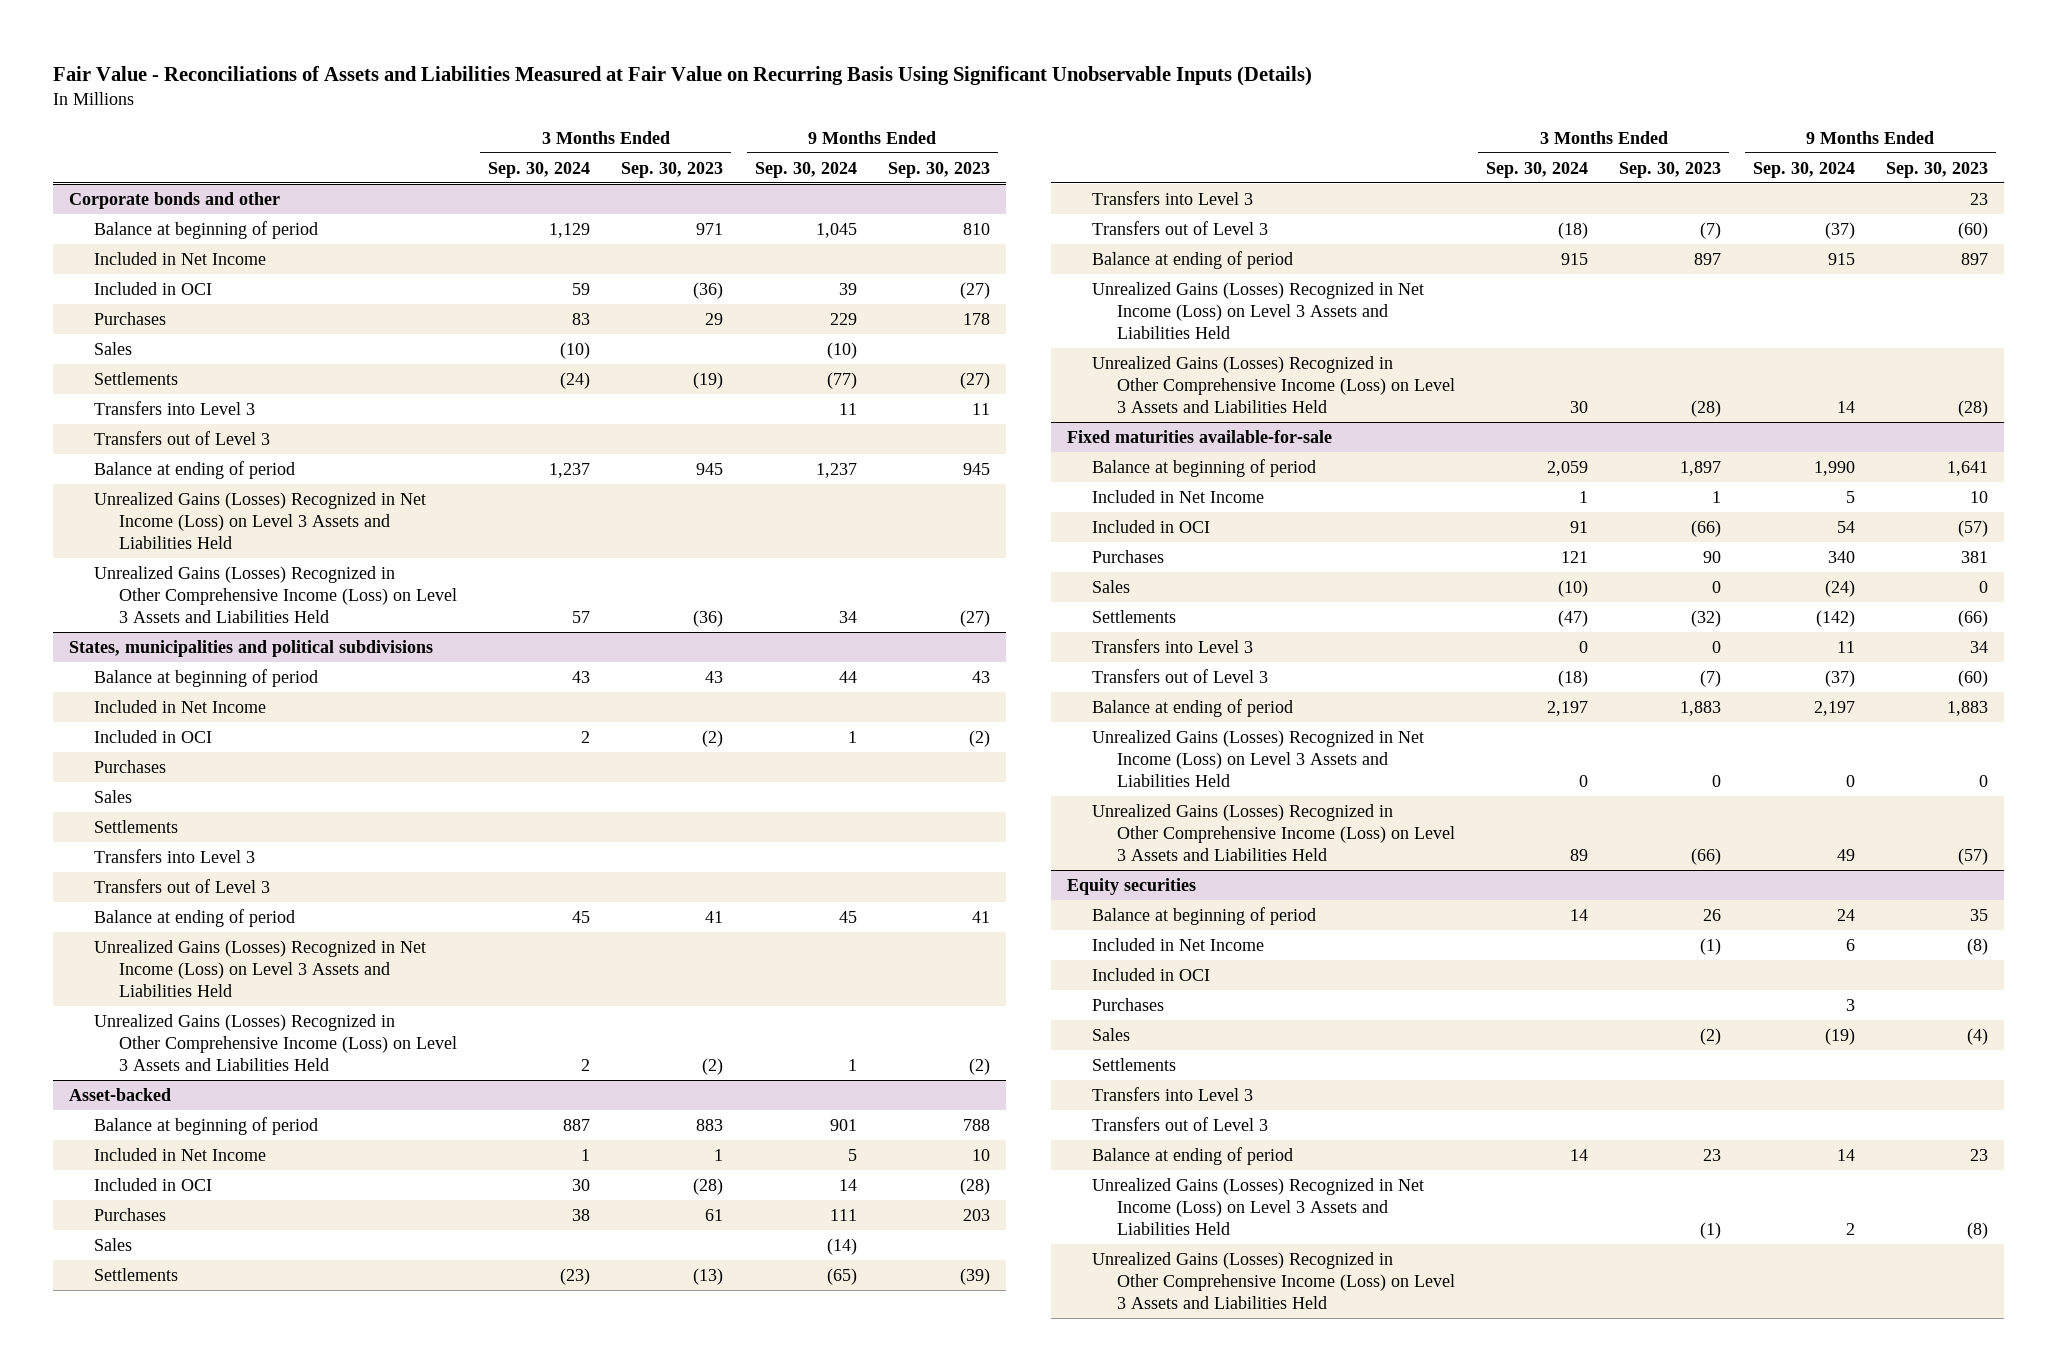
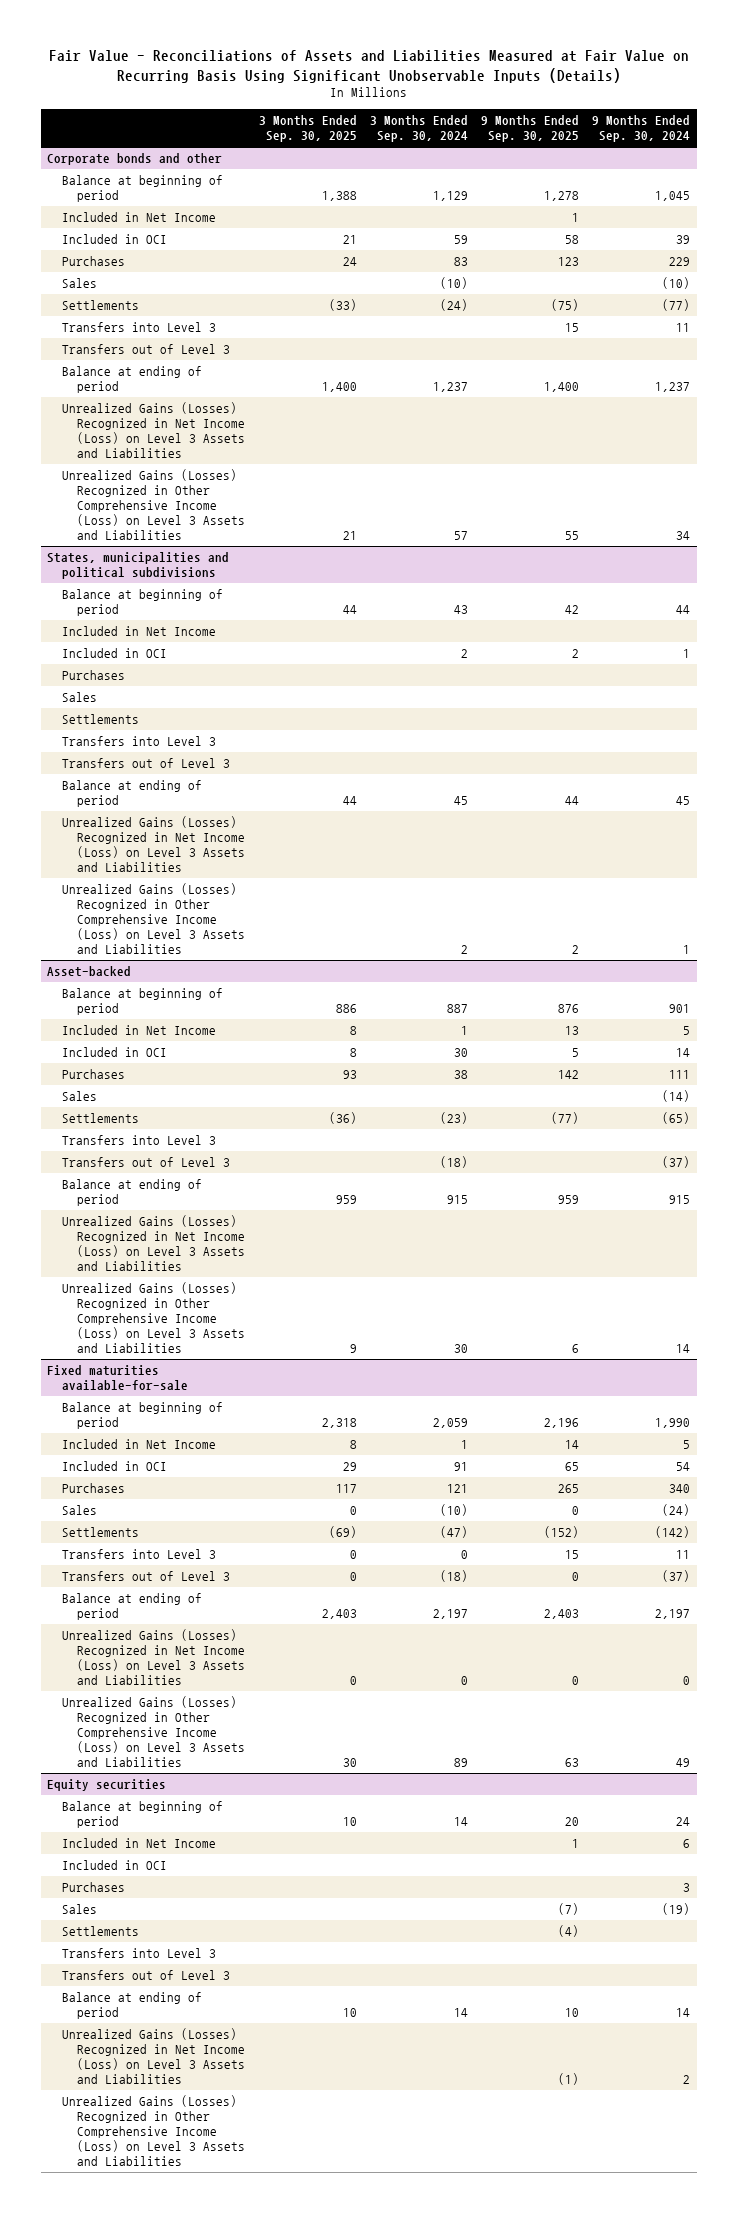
[621,161,724,178] Sep. 30, 2023 -> none
[888,161,991,178] Sep. 30, 2023 -> none
none -> [258,115,357,143] 3 Months Ended Sep. 30, 2025
none -> [480,115,579,143] 9 Months Ended Sep. 30, 2025
[93,491,426,550] Unrealized Gains (Losses) Recognized in Net Income (Loss) on Level 3 Assets and Liabilities Held -> [62,402,246,459] Unrealized Gains (Losses) Recognized in Net Income (Loss) on Level 3 Assets and Liabilities
[93,565,457,624] Unrealized Gains (Losses) Recognized in Other Comprehensive Income (Loss) on Level 3 Assets and Liabilities Held -> [62,469,246,541] Unrealized Gains (Losses) Recognized in Other Comprehensive Income (Loss) on Level 3 Assets and Liabilities
[93,939,426,998] Unrealized Gains (Losses) Recognized in Net Income (Loss) on Level 3 Assets and Liabilities Held -> [62,816,246,873] Unrealized Gains (Losses) Recognized in Net Income (Loss) on Level 3 Assets and Liabilities
[93,1013,457,1072] Unrealized Gains (Losses) Recognized in Other Comprehensive Income (Loss) on Level 3 Assets and Liabilities Held -> [62,883,246,955] Unrealized Gains (Losses) Recognized in Other Comprehensive Income (Loss) on Level 3 Assets and Liabilities
[1091,281,1424,340] Unrealized Gains (Losses) Recognized in Net Income (Loss) on Level 3 Assets and Liabilities Held -> [62,1215,246,1272] Unrealized Gains (Losses) Recognized in Net Income (Loss) on Level 3 Assets and Liabilities
[1091,355,1455,414] Unrealized Gains (Losses) Recognized in Other Comprehensive Income (Loss) on Level 3 Assets and Liabilities Held -> [62,1282,246,1354] Unrealized Gains (Losses) Recognized in Other Comprehensive Income (Loss) on Level 3 Assets and Liabilities
[1091,729,1424,788] Unrealized Gains (Losses) Recognized in Net Income (Loss) on Level 3 Assets and Liabilities Held -> [62,1629,246,1686] Unrealized Gains (Losses) Recognized in Net Income (Loss) on Level 3 Assets and Liabilities
[1091,803,1455,862] Unrealized Gains (Losses) Recognized in Other Comprehensive Income (Loss) on Level 3 Assets and Liabilities Held -> [62,1696,246,1768] Unrealized Gains (Losses) Recognized in Other Comprehensive Income (Loss) on Level 3 Assets and Liabilities
[1091,1177,1424,1236] Unrealized Gains (Losses) Recognized in Net Income (Loss) on Level 3 Assets and Liabilities Held -> [62,2028,246,2085] Unrealized Gains (Losses) Recognized in Net Income (Loss) on Level 3 Assets and Liabilities
[1091,1251,1455,1310] Unrealized Gains (Losses) Recognized in Other Comprehensive Income (Loss) on Level 3 Assets and Liabilities Held -> [62,2095,246,2167] Unrealized Gains (Losses) Recognized in Other Comprehensive Income (Loss) on Level 3 Assets and Liabilities

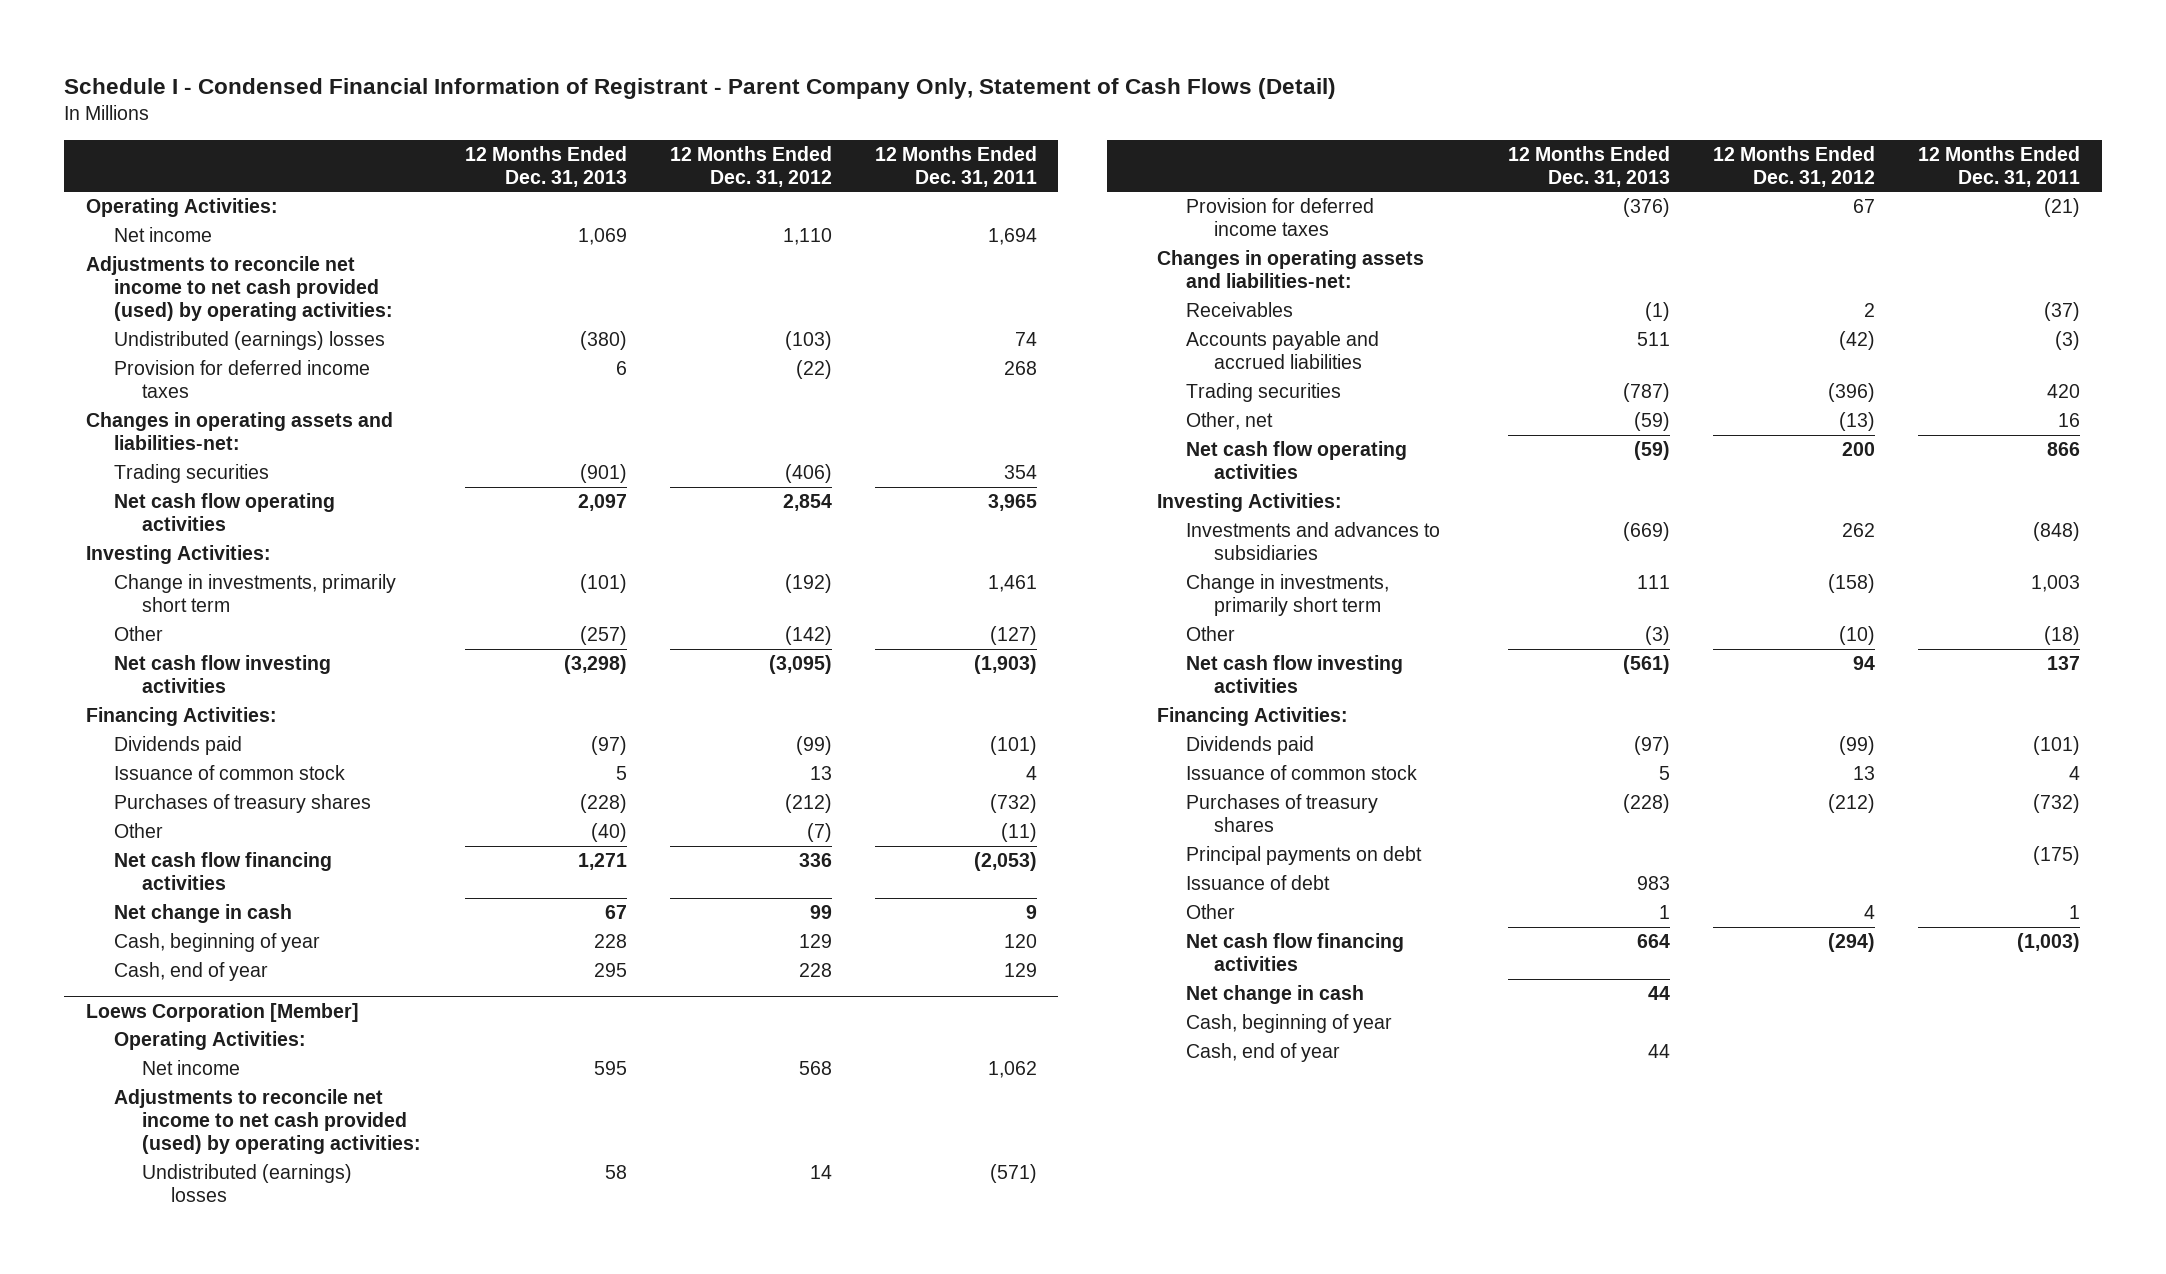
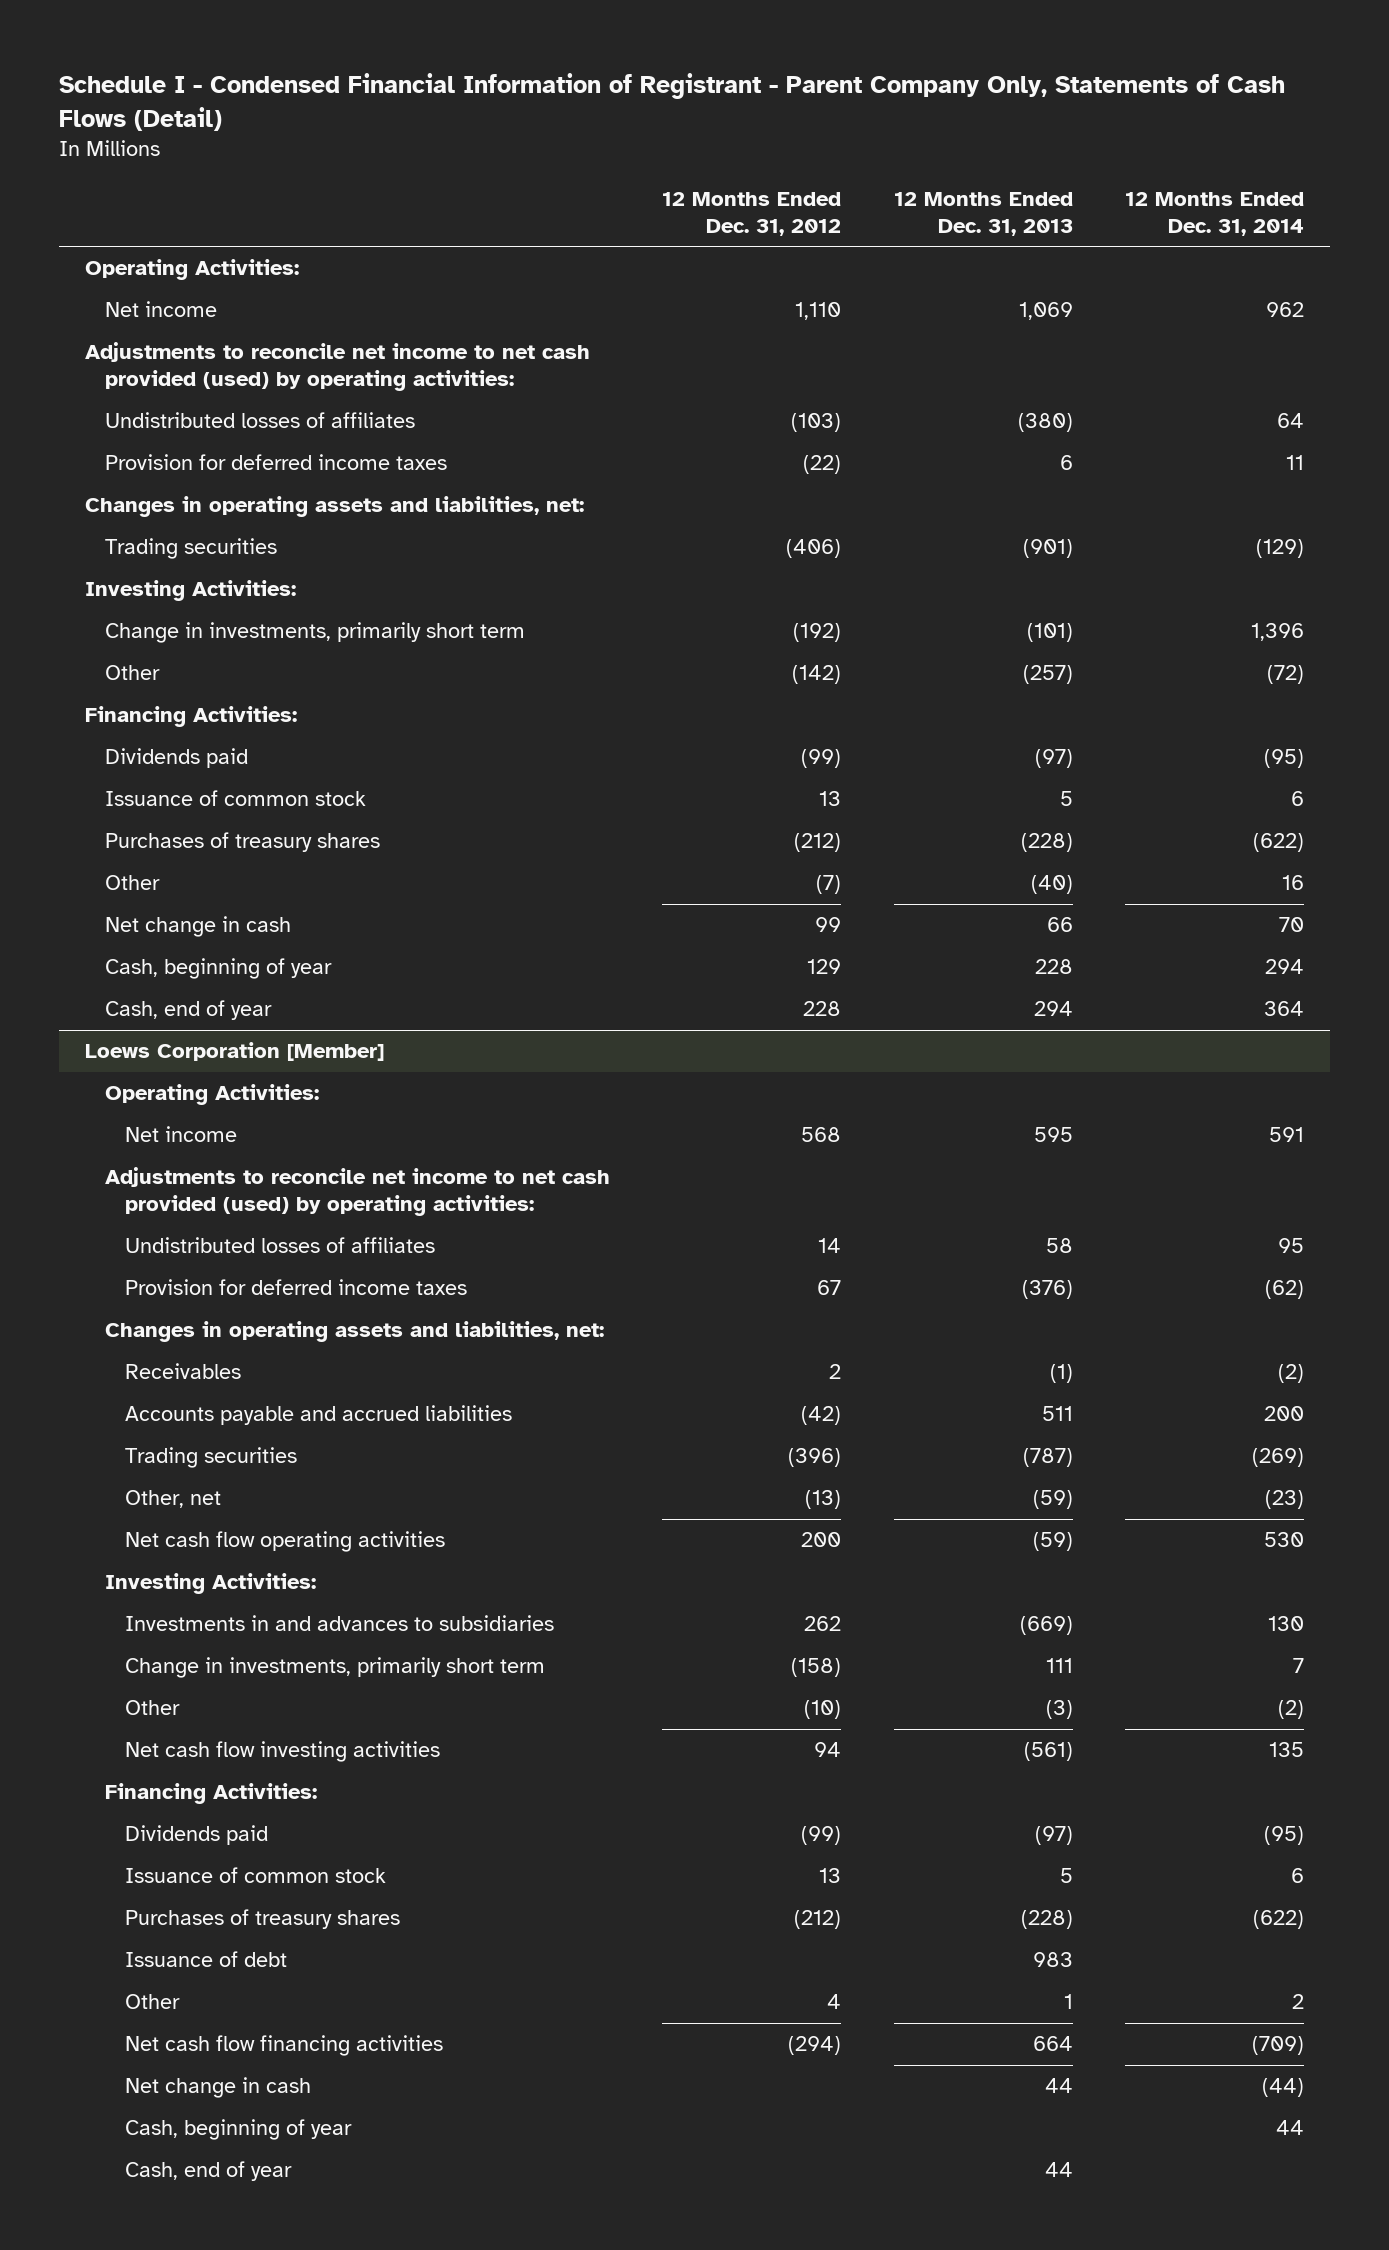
[63,78,1336,100] Schedule I - Condensed Financial Information of Registrant - Parent Company Only, Statement of Cash Flows (Detail) -> [59,72,1286,131] Schedule I - Condensed Financial Information of Registrant - Parent Company Only, Statements of Cash Flows (Detail)
[874,145,1037,187] 12 Months Ended Dec. 31, 2011 -> none
none -> [1124,191,1304,236] 12 Months Ended Dec. 31, 2014
[114,331,386,351] Undistributed (earnings) losses -> [105,412,416,429] Undistributed losses of affiliates
[85,412,393,450] Changes in operating assets and liabilities-net: -> [85,496,585,518] Changes in operating assets and liabilities, net:
[114,493,336,531] Net cash flow operating activities -> none
[114,655,332,693] Net cash flow investing activities -> none
[114,852,333,890] Net cash flow financing activities -> none
[604,905,627,920] 67 -> [1046,917,1073,933] 66
[593,963,627,978] 295 -> [1033,1001,1073,1017] 294
[142,1164,353,1202] Undistributed (earnings) losses -> [125,1237,436,1254] Undistributed losses of affiliates
[1157,250,1425,288] Changes in operating assets and liabilities-net: -> [105,1321,605,1343] Changes in operating assets and liabilities, net:
[1185,522,1440,560] Investments and advances to subsidiaries -> [125,1615,555,1632] Investments in and advances to subsidiaries
[1185,846,1422,866] Principal payments on debt -> none

